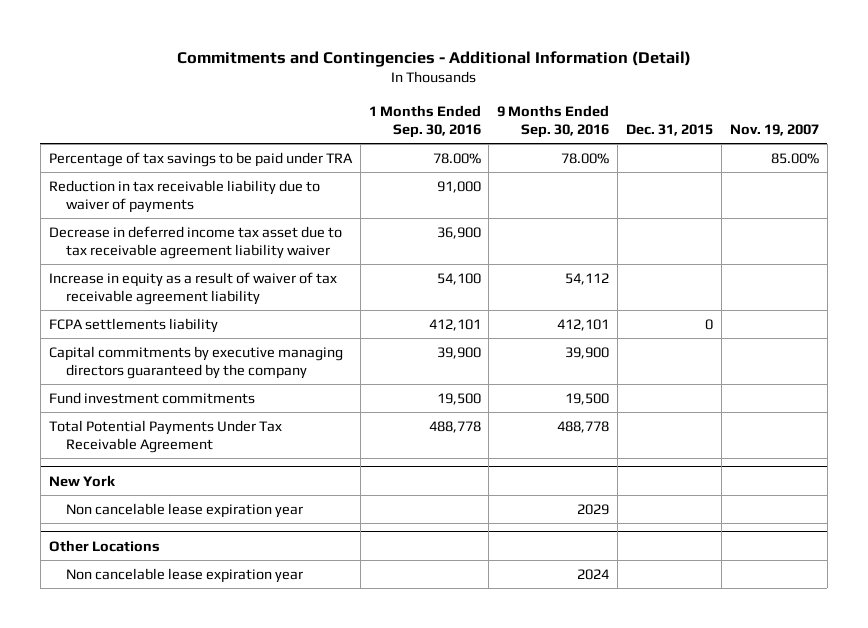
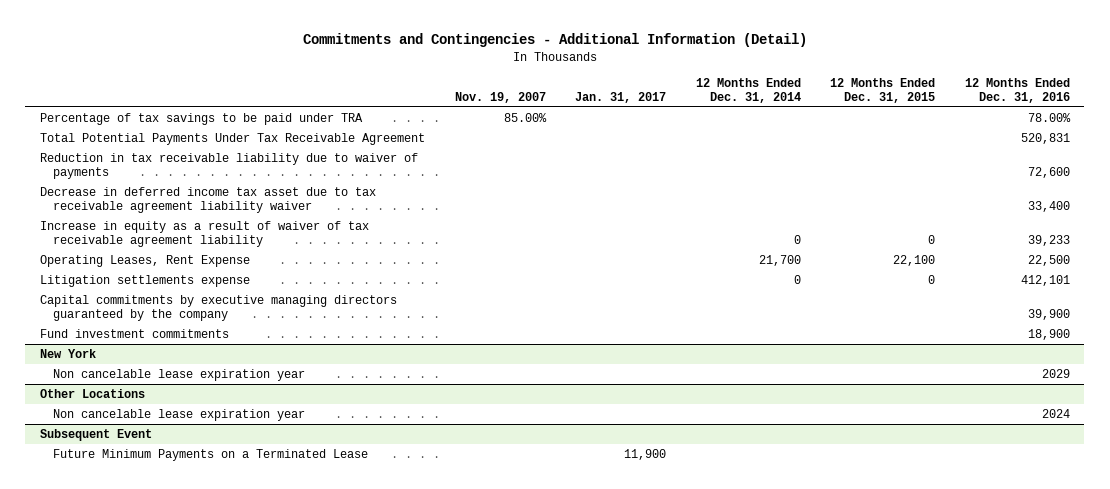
[368,104,481,138] 1 Months Ended Sep. 30, 2016 -> none
[497,104,610,138] 9 Months Ended Sep. 30, 2016 -> none
[626,123,714,136] Dec. 31, 2015 -> none
none -> [575,91,667,103] Jan. 31, 2017
none -> [695,77,801,103] 12 Months Ended Dec. 31, 2014
none -> [830,77,936,103] 12 Months Ended Dec. 31, 2015
none -> [964,77,1070,103] 12 Months Ended Dec. 31, 2016
[48,419,282,453] Total Potential Payments Under Tax Receivable Agreement -> [40,132,426,145] Total Potential Payments Under Tax Receivable Agreement
[48,317,218,333] FCPA settlements liability -> none
none -> [40,254,251,267] Operating Leases, Rent Expense
none -> [40,274,251,287] Litigation settlements expense
none -> [40,428,153,441] Subsequent Event
none -> [52,448,368,461] Future Minimum Payments on a Terminated Lease

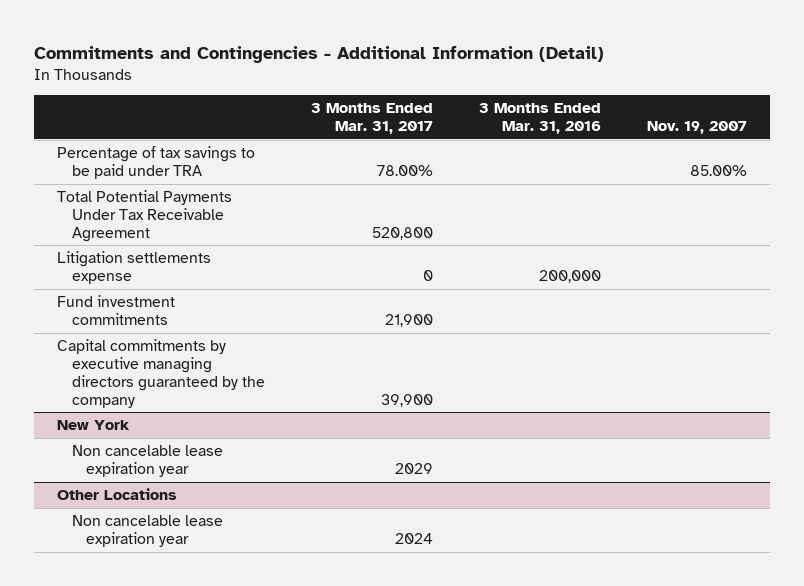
[575,91,667,103] Jan. 31, 2017 -> none
[695,77,801,103] 12 Months Ended Dec. 31, 2014 -> none
[830,77,936,103] 12 Months Ended Dec. 31, 2015 -> none
[964,77,1070,103] 12 Months Ended Dec. 31, 2016 -> none
none -> [310,103,433,135] 3 Months Ended Mar. 31, 2017
none -> [478,103,601,135] 3 Months Ended Mar. 31, 2016
[40,152,419,179] Reduction in tax receivable liability due to waiver of payments -> none
[40,186,377,213] Decrease in deferred income tax asset due to tax receivable agreement liability waiver -> none
[40,220,370,247] Increase in equity as a result of waiver of tax receivable agreement liability -> none
[40,254,251,267] Operating Leases, Rent Expense -> none
[40,294,398,321] Capital commitments by executive managing directors guaranteed by the company -> [57,339,265,408] Capital commitments by executive managing directors guaranteed by the company
[40,428,153,441] Subsequent Event -> none
[52,448,368,461] Future Minimum Payments on a Terminated Lease -> none

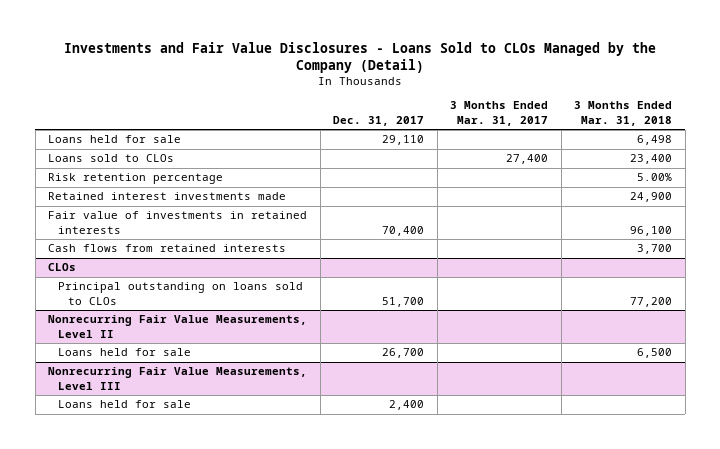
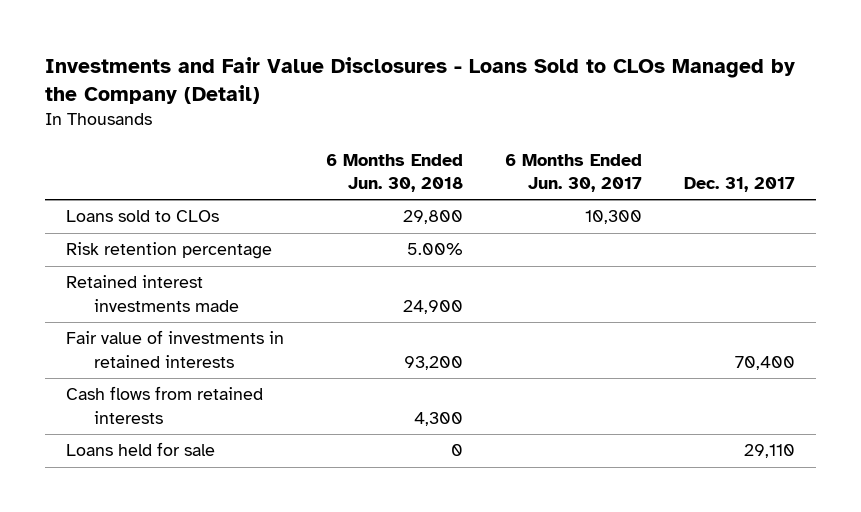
[450,101,549,126] 3 Months Ended Mar. 31, 2017 -> none
[574,101,673,126] 3 Months Ended Mar. 31, 2018 -> none
none -> [326,153,464,193] 6 Months Ended Jun. 30, 2018
none -> [504,153,642,193] 6 Months Ended Jun. 30, 2017
[48,263,77,272] CLOs -> none
[58,282,304,305] Principal outstanding on loans sold to CLOs -> none
[48,315,308,338] Nonrecurring Fair Value Measurements, Level II -> none
[58,348,192,357] Loans held for sale -> none
[48,367,308,390] Nonrecurring Fair Value Measurements, Level III -> none
[58,400,192,409] Loans held for sale -> none
[48,135,182,144] Loans held for sale -> [66,442,216,457] Loans held for sale

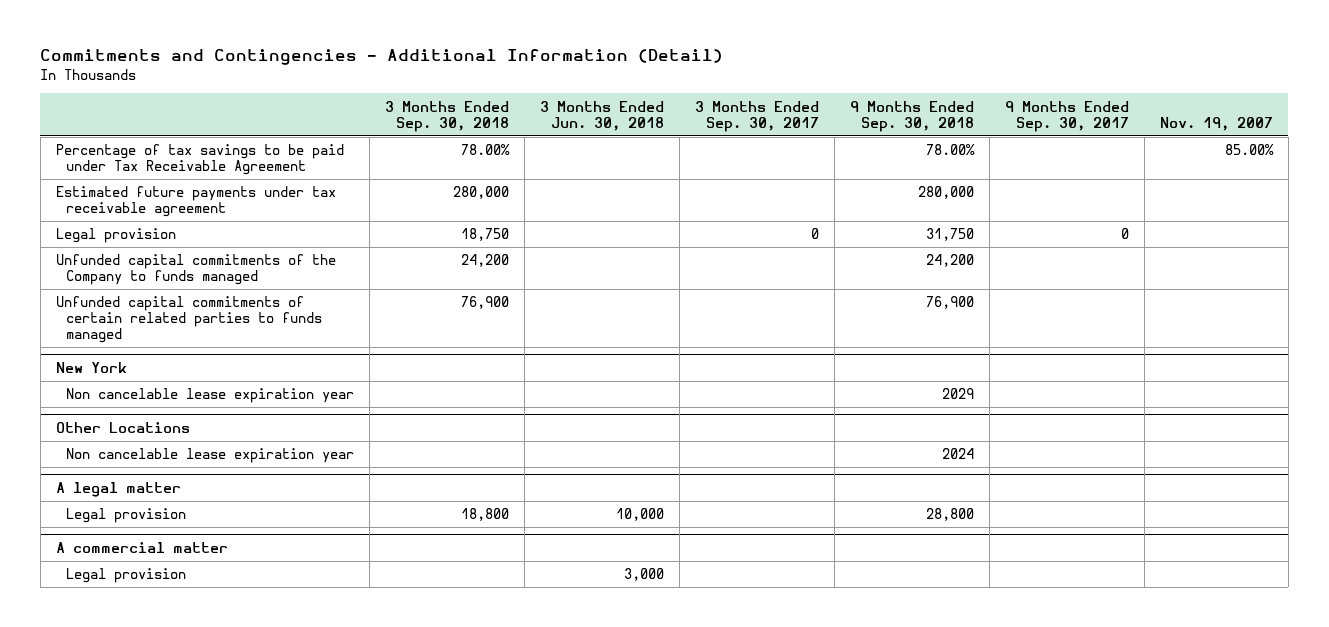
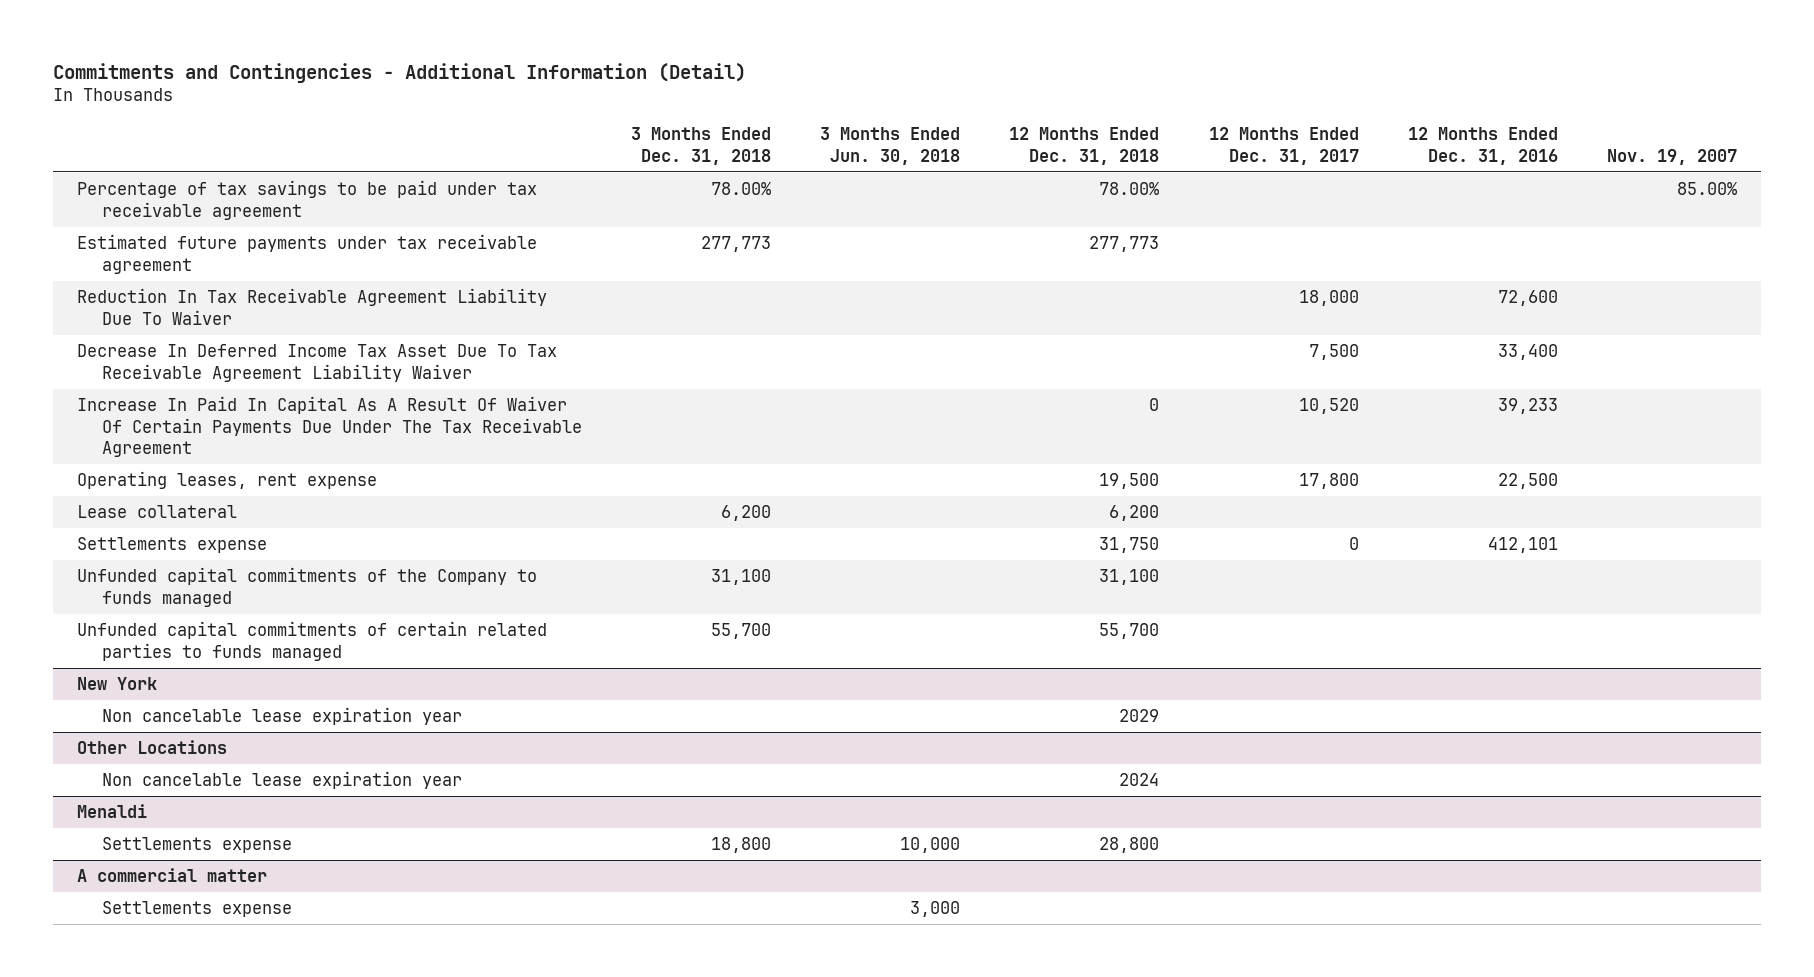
[384,100,509,132] 3 Months Ended Sep. 30, 2018 -> none
[694,100,819,132] 3 Months Ended Sep. 30, 2017 -> none
[849,100,974,132] 9 Months Ended Sep. 30, 2018 -> none
[1004,100,1129,132] 9 Months Ended Sep. 30, 2017 -> none
none -> [631,127,772,165] 3 Months Ended Dec. 31, 2018
none -> [1009,127,1160,165] 12 Months Ended Dec. 31, 2018
none -> [1208,127,1359,165] 12 Months Ended Dec. 31, 2017
none -> [1407,127,1558,165] 12 Months Ended Dec. 31, 2016
[55,144,344,176] Percentage of tax savings to be paid under Tax Receivable Agreement -> [77,180,538,220] Percentage of tax savings to be paid under tax receivable agreement
none -> [77,288,548,325] Reduction In Tax Receivable Agreement Liability Due To Waiver
none -> [77,344,558,382] Decrease In Deferred Income Tax Asset Due To Tax Receivable Agreement Liability Waiver
none -> [77,396,583,457] Increase In Paid In Capital As A Result Of Waiver Of Certain Payments Due Under The Tax Receivable Agreement
none -> [77,471,378,490] Operating leases, rent expense
none -> [77,505,238,519] Lease collateral
[55,228,176,244] Legal provision -> [77,537,268,554] Settlements expense
[55,482,181,498] A legal matter -> none
[65,508,186,524] Legal provision -> none
none -> [77,804,148,819] Menaldi
none -> [102,837,293,854] Settlements expense
[65,568,186,584] Legal provision -> [102,901,293,918] Settlements expense

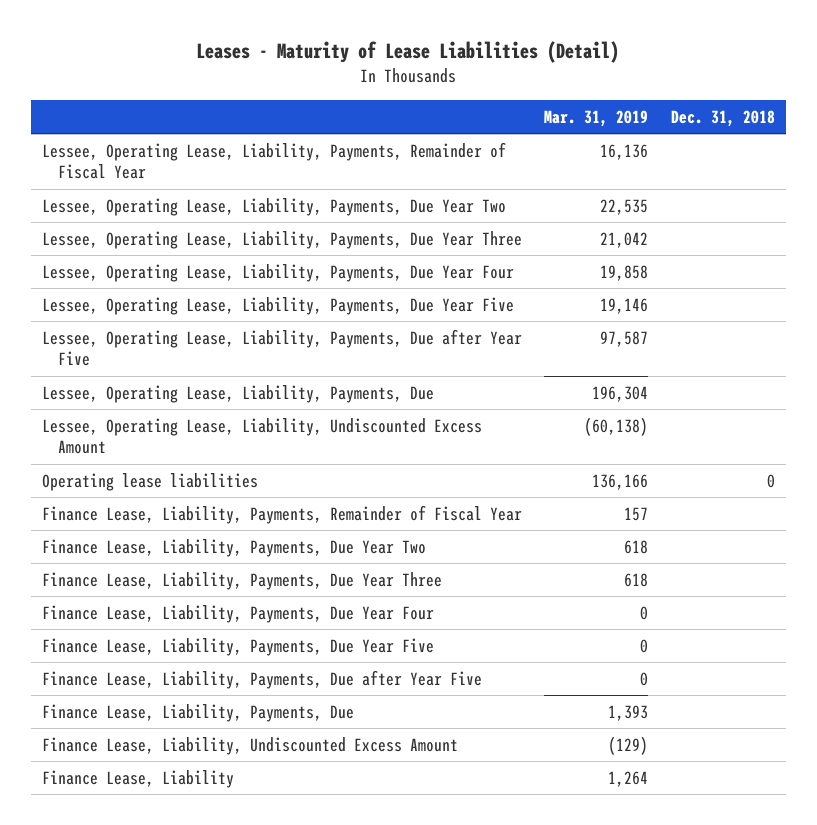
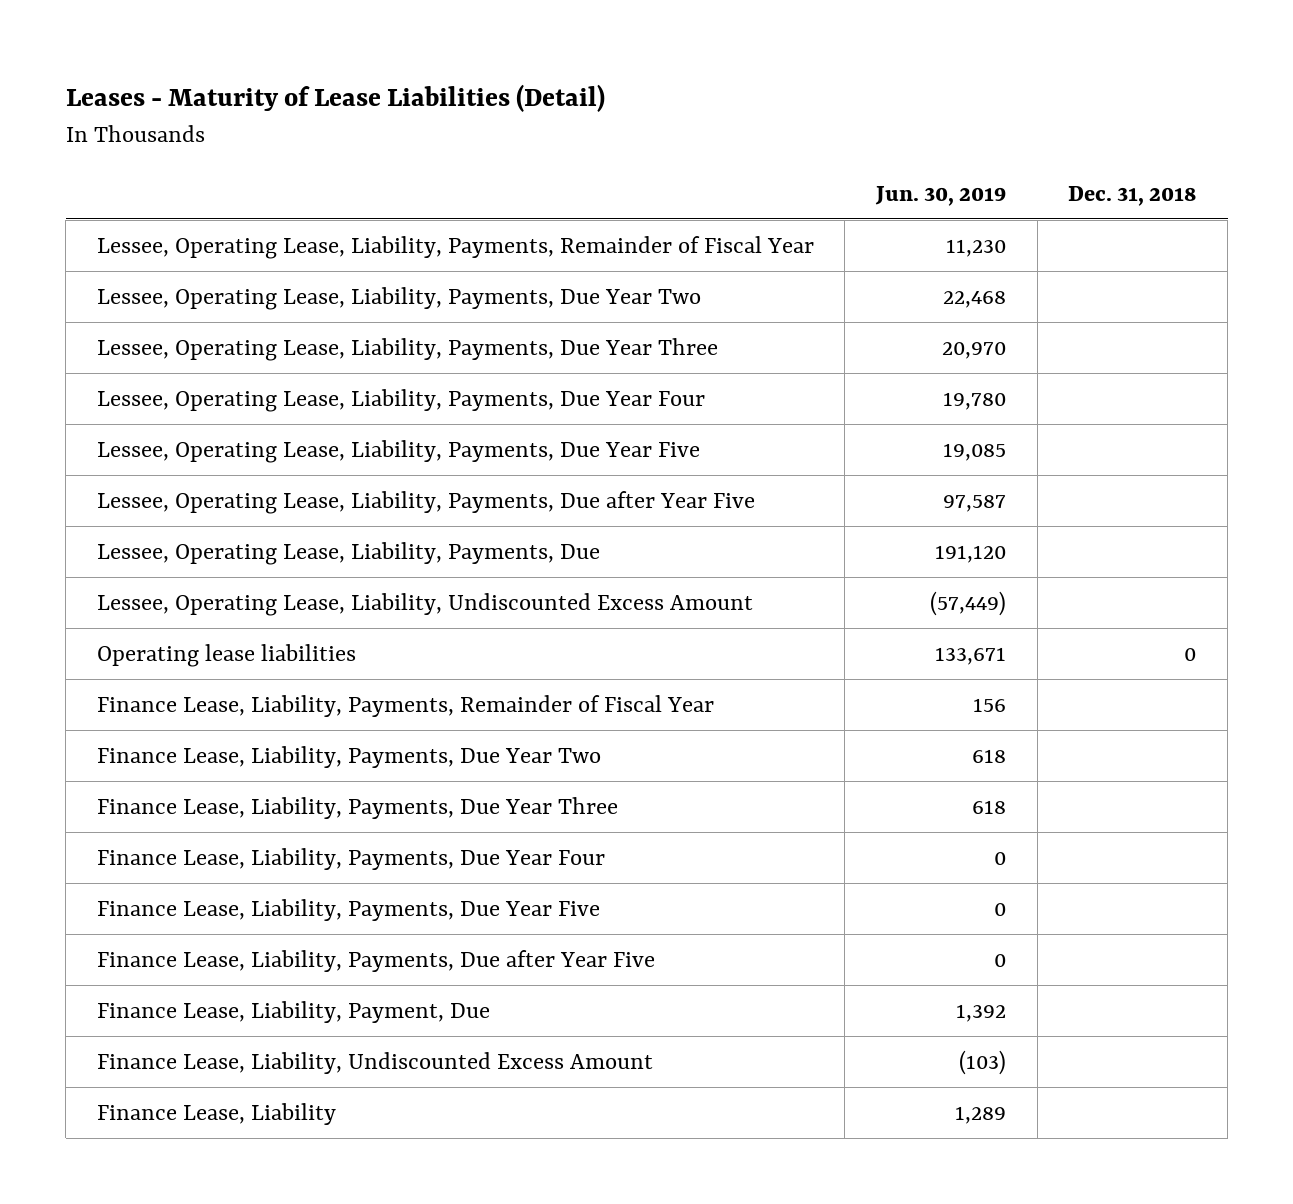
[544,109,649,127] Mar. 31, 2019 -> none
none -> [875,185,1007,206] Jun. 30, 2019
[42,703,355,722] Finance Lease, Liability, Payments, Due -> [96,1000,490,1023] Finance Lease, Liability, Payment, Due

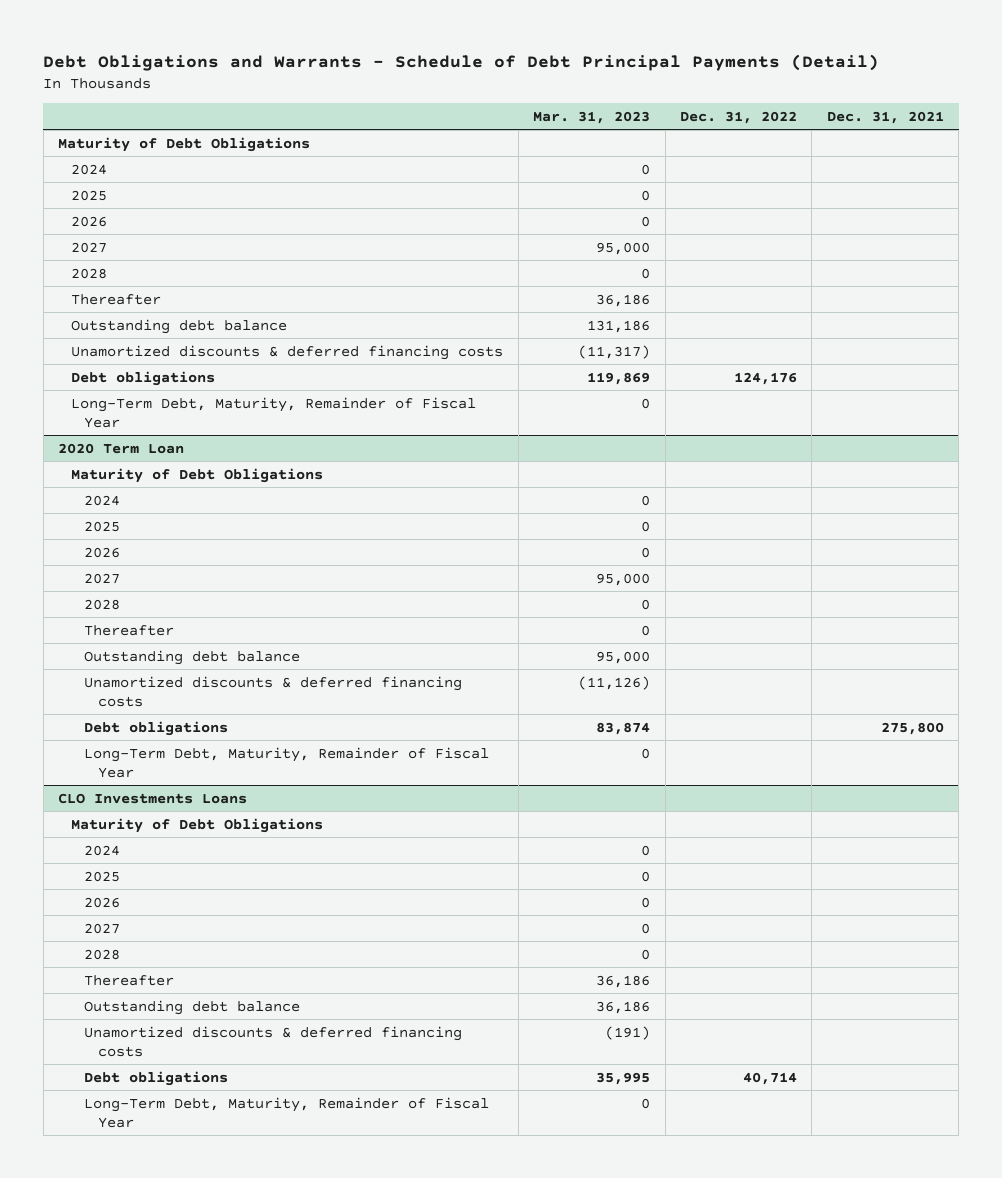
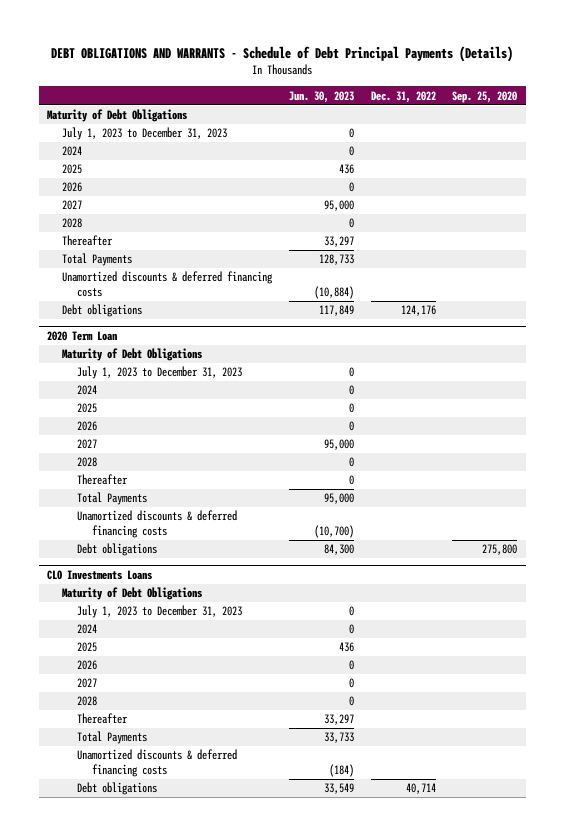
[43,54,880,72] Debt Obligations and Warrants - Schedule of Debt Principal Payments (Detail) -> [51,45,514,62] DEBT OBLIGATIONS AND WARRANTS - Schedule of Debt Principal Payments (Details)
[533,110,651,124] Mar. 31, 2023 -> none
[826,110,944,124] Dec. 31, 2021 -> none
none -> [288,90,354,103] Jun. 30, 2023
none -> [452,90,518,103] Sep. 25, 2020
none -> [62,127,228,141] July 1, 2023 to December 31, 2023
[71,318,288,334] Outstanding debt balance -> [62,253,133,267] Total Payments
[71,396,477,428] Long-Term Debt, Maturity, Remainder of Fiscal Year -> none
none -> [77,366,243,380] July 1, 2023 to December 31, 2023
[84,649,301,665] Outstanding debt balance -> [77,492,148,506] Total Payments
[84,746,490,778] Long-Term Debt, Maturity, Remainder of Fiscal Year -> none
none -> [77,605,243,619] July 1, 2023 to December 31, 2023
[84,999,301,1015] Outstanding debt balance -> [77,731,148,745] Total Payments
[84,1096,490,1128] Long-Term Debt, Maturity, Remainder of Fiscal Year -> none

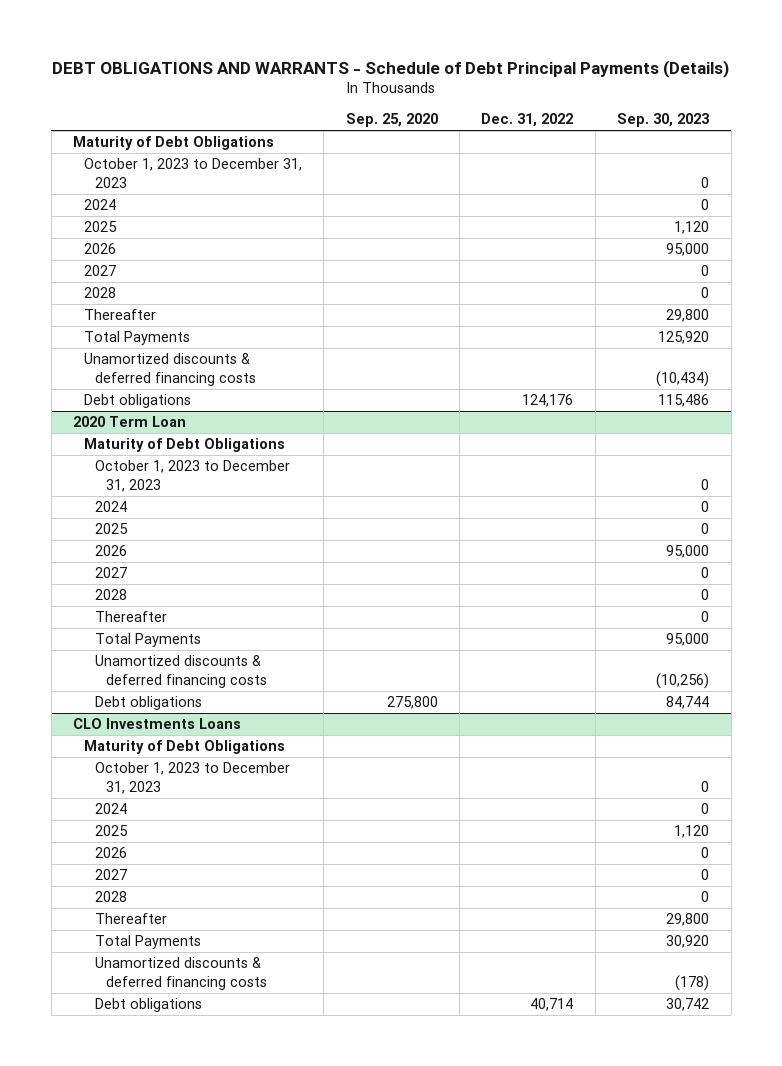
[288,90,354,103] Jun. 30, 2023 -> none
none -> [617,113,710,128] Sep. 30, 2023
[62,127,228,141] July 1, 2023 to December 31, 2023 -> [83,158,302,188] October 1, 2023 to December 31, 2023
[77,366,243,380] July 1, 2023 to December 31, 2023 -> [94,460,290,492] October 1, 2023 to December 31, 2023
[77,605,243,619] July 1, 2023 to December 31, 2023 -> [94,762,290,794] October 1, 2023 to December 31, 2023

